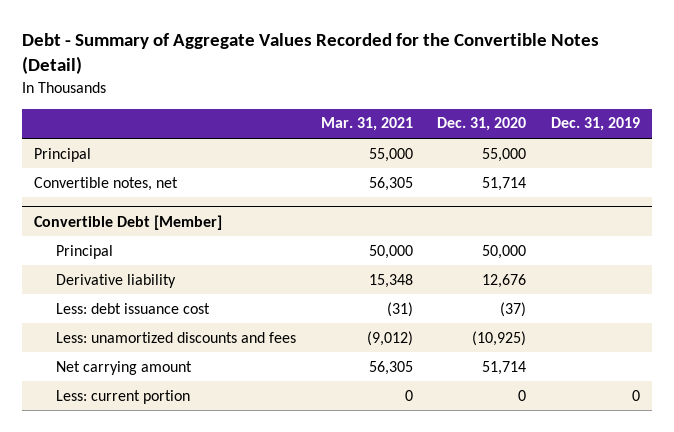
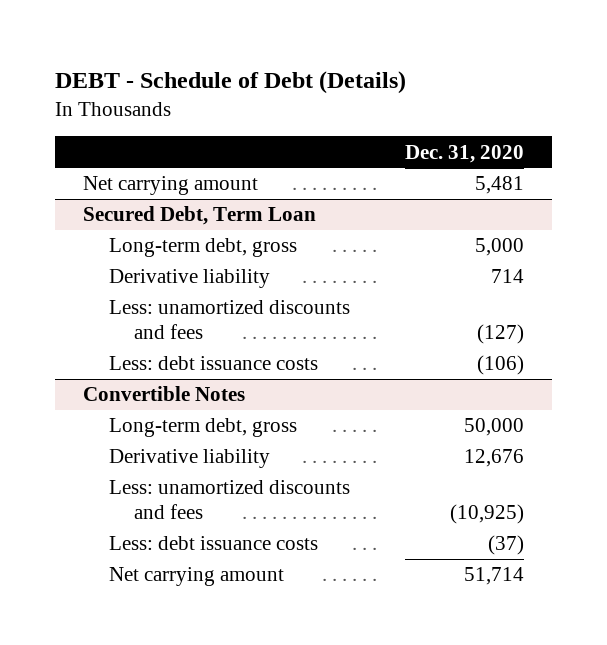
[21,33,599,75] Debt - Summary of Aggregate Values Recorded for the Convertible Notes (Detail) -> [55,70,407,94] DEBT - Schedule of Debt (Details)
[320,117,413,132] Mar. 31, 2021 -> none
[551,117,641,132] Dec. 31, 2019 -> none
[34,147,92,162] Principal -> none
[34,176,179,191] Convertible notes, net -> none
none -> [82,176,258,196] Net carrying amount
none -> [82,206,316,226] Secured Debt, Term Loan
none -> [108,238,297,258] Long-term debt, gross
none -> [108,269,270,289] Derivative liability
none -> [108,300,350,340] Less: unamortized discounts and fees
none -> [108,356,318,371] Less: debt issuance costs
[34,214,223,230] Convertible Debt [Member] -> [82,386,245,402] Convertible Notes
[55,244,113,259] Principal -> [108,418,297,438] Long-term debt, gross
[55,302,210,314] Less: debt issuance cost -> none
none -> [108,536,318,551] Less: debt issuance costs
[55,389,190,404] Less: current portion -> none

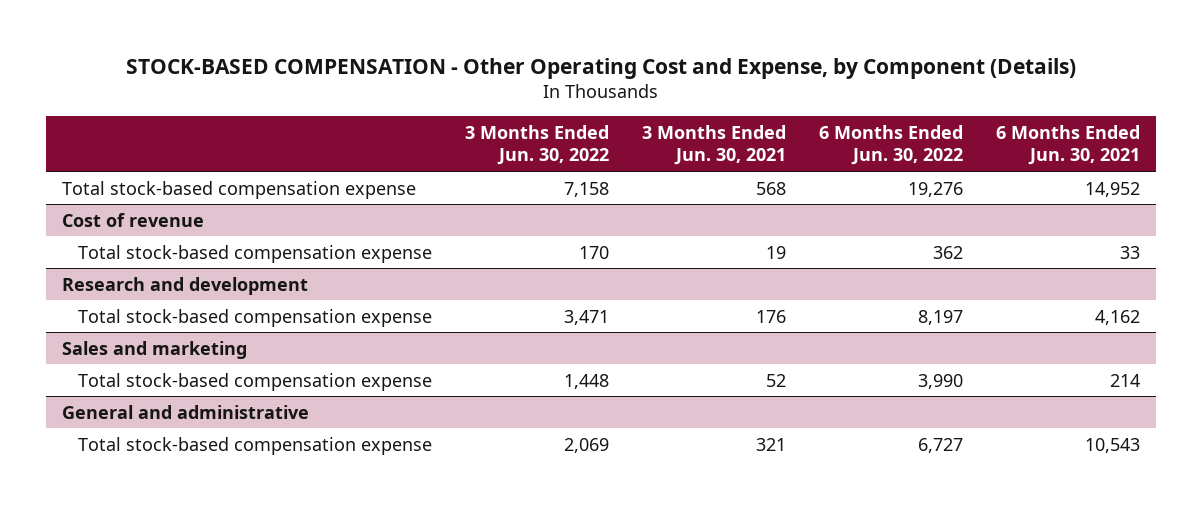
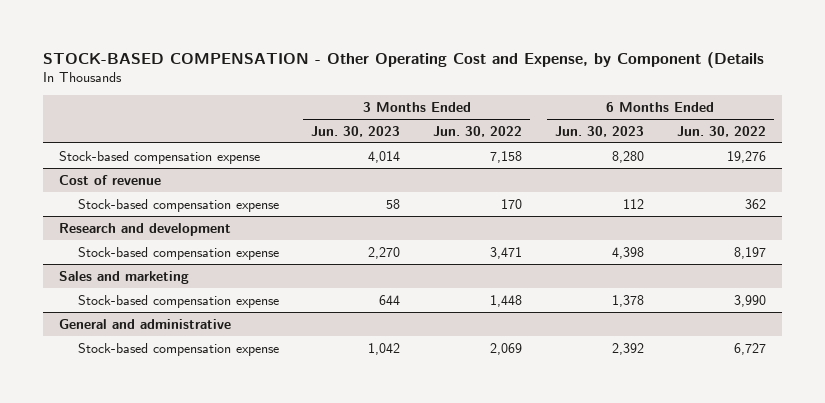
[125,57,1076,79] STOCK-BASED COMPENSATION - Other Operating Cost and Expense, by Component (Details) -> [42,51,764,68] STOCK-BASED COMPENSATION - Other Operating Cost and Expense, by Component (Details
[641,125,786,166] 3 Months Ended Jun. 30, 2021 -> none
[995,125,1140,166] 6 Months Ended Jun. 30, 2021 -> none
none -> [311,125,401,137] Jun. 30, 2023
none -> [554,125,644,137] Jun. 30, 2023
[62,180,417,199] Total stock-based compensation expense -> [59,150,261,164] Stock-based compensation expense
[78,244,433,263] Total stock-based compensation expense -> [77,198,279,212] Stock-based compensation expense
[78,308,433,327] Total stock-based compensation expense -> [77,246,279,260] Stock-based compensation expense
[78,372,433,391] Total stock-based compensation expense -> [77,294,279,308] Stock-based compensation expense
[78,436,433,455] Total stock-based compensation expense -> [77,342,279,356] Stock-based compensation expense

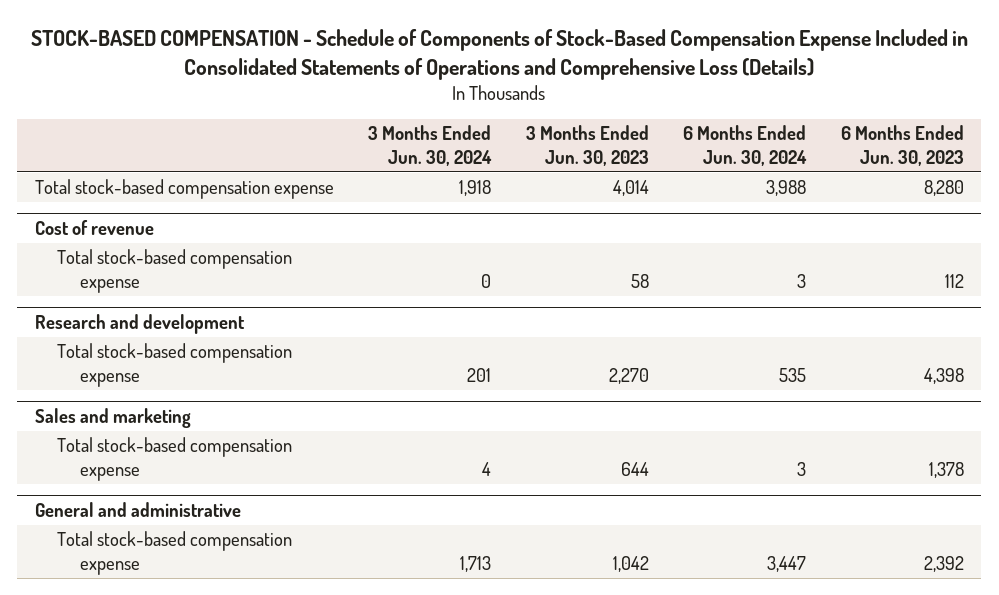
[42,51,764,68] STOCK-BASED COMPENSATION - Other Operating Cost and Expense, by Component (Details -> [31,29,969,81] STOCK-BASED COMPENSATION - Schedule of Components of Stock-Based Compensation Expense Included in Consolidated Statements of Operations and Comprehensive Loss (Details)
[433,125,523,137] Jun. 30, 2022 -> none
[676,125,766,137] Jun. 30, 2022 -> none
none -> [368,125,493,167] 3 Months Ended Jun. 30, 2024
none -> [683,125,808,167] 6 Months Ended Jun. 30, 2024
[59,150,261,164] Stock-based compensation expense -> [34,179,334,200] Total stock-based compensation expense
[77,198,279,212] Stock-based compensation expense -> [57,249,293,294] Total stock-based compensation expense
[77,246,279,260] Stock-based compensation expense -> [57,343,293,388] Total stock-based compensation expense
[77,294,279,308] Stock-based compensation expense -> [57,437,293,482] Total stock-based compensation expense
[77,342,279,356] Stock-based compensation expense -> [57,531,293,576] Total stock-based compensation expense

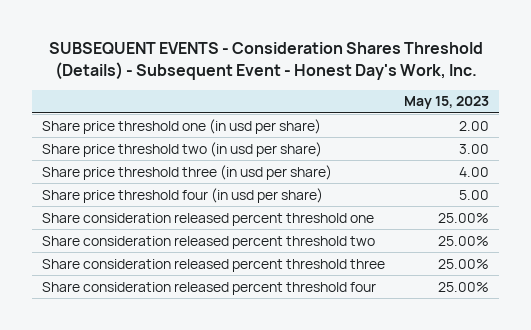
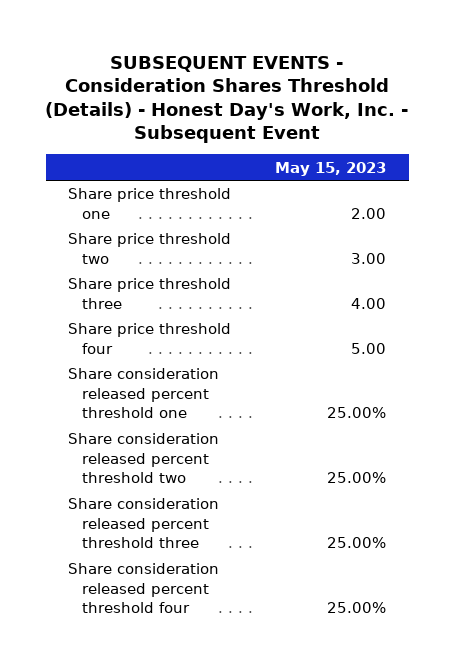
[48,41,483,80] SUBSEQUENT EVENTS - Consideration Shares Threshold (Details) - Subsequent Event - Honest Day's Work, Inc. -> [45,55,409,144] SUBSEQUENT EVENTS - Consideration Shares Threshold (Details) - Honest Day's Work, Inc. - Subsequent Event
[41,118,321,134] Share price threshold one (in usd per share) -> [67,188,231,219] Share price threshold one
[41,141,322,157] Share price threshold two (in usd per share) -> [67,233,231,264] Share price threshold two
[41,164,332,180] Share price threshold three (in usd per share) -> [67,278,231,309] Share price threshold three
[41,187,323,203] Share price threshold four (in usd per share) -> [67,323,231,354] Share price threshold four

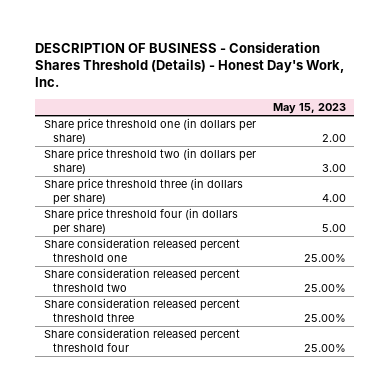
[45,55,409,144] SUBSEQUENT EVENTS - Consideration Shares Threshold (Details) - Honest Day's Work, Inc. - Subsequent Event -> [35,41,345,88] DESCRIPTION OF BUSINESS - Consideration Shares Threshold (Details) - Honest Day's Work, Inc.
[67,188,231,219] Share price threshold one -> [43,118,256,145] Share price threshold one (in dollars per share)
[67,233,231,264] Share price threshold two -> [43,148,256,175] Share price threshold two (in dollars per share)
[67,278,231,309] Share price threshold three -> [43,178,243,206] Share price threshold three (in dollars per share)
[67,323,231,354] Share price threshold four -> [43,208,238,236] Share price threshold four (in dollars per share)

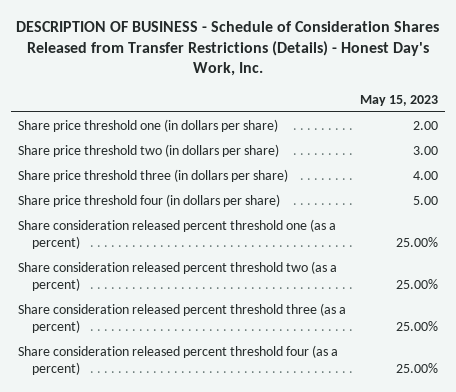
[35,41,345,88] DESCRIPTION OF BUSINESS - Consideration Shares Threshold (Details) - Honest Day's Work, Inc. -> [16,20,440,77] DESCRIPTION OF BUSINESS - Schedule of Consideration Shares Released from Transfer Restrictions (Details) - Honest Day's Work, Inc.
[43,238,240,263] Share consideration released percent threshold one -> [18,218,337,249] Share consideration released percent threshold one (as a percent)
[43,268,240,293] Share consideration released percent threshold two -> [18,260,338,291] Share consideration released percent threshold two (as a percent)
[43,298,240,323] Share consideration released percent threshold three -> [18,302,347,333] Share consideration released percent threshold three (as a percent)
[43,328,240,353] Share consideration released percent threshold four -> [18,344,339,375] Share consideration released percent threshold four (as a percent)

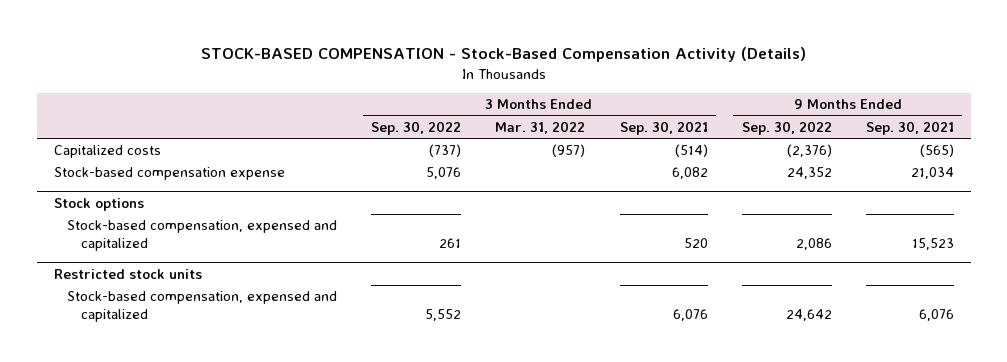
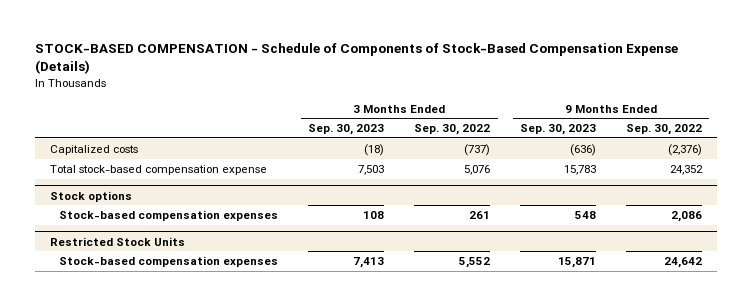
[200,47,806,63] STOCK-BASED COMPENSATION - Stock-Based Compensation Activity (Details) -> [34,42,678,75] STOCK-BASED COMPENSATION - Schedule of Components of Stock-Based Compensation Expense (Details)
[495,120,586,134] Mar. 31, 2022 -> none
[619,120,708,135] Sep. 30, 2021 -> none
[865,120,954,135] Sep. 30, 2021 -> none
none -> [308,124,385,136] Sep. 30, 2023
none -> [520,124,597,136] Sep. 30, 2023
[53,167,285,181] Stock-based compensation expense -> [49,164,267,175] Total stock-based compensation expense
[67,220,338,251] Stock-based compensation, expensed and capitalized -> [59,209,279,221] Stock-based compensation expenses
[53,268,202,279] Restricted stock units -> [49,236,185,246] Restricted Stock Units
[67,291,338,322] Stock-based compensation, expensed and capitalized -> [59,255,279,267] Stock-based compensation expenses

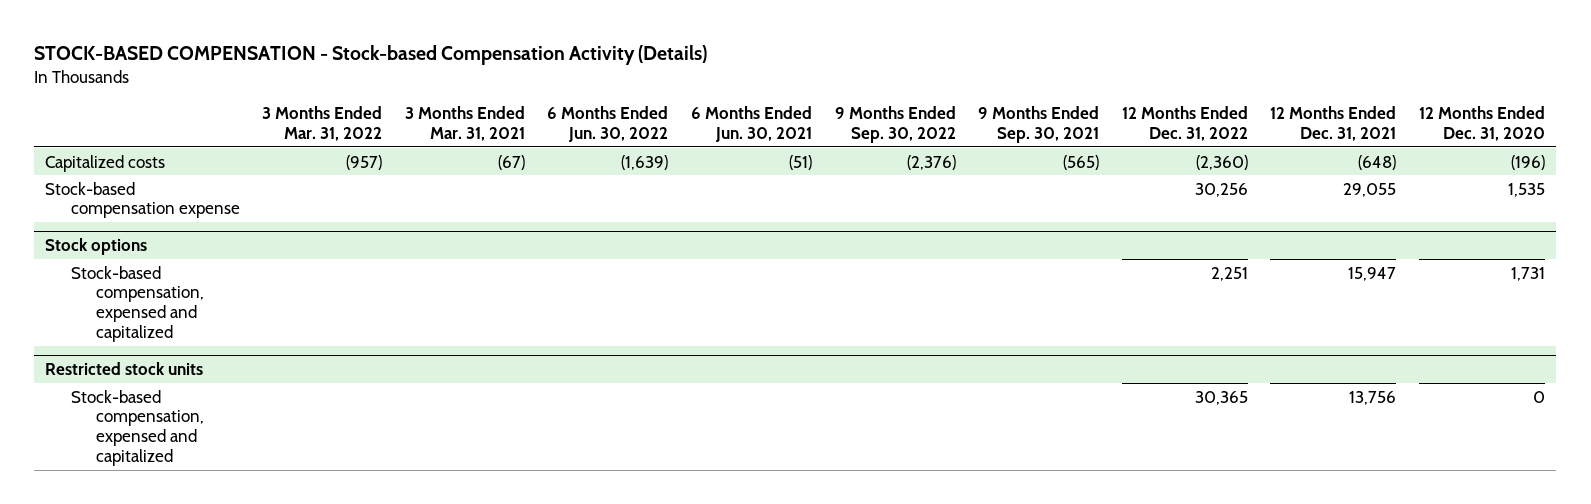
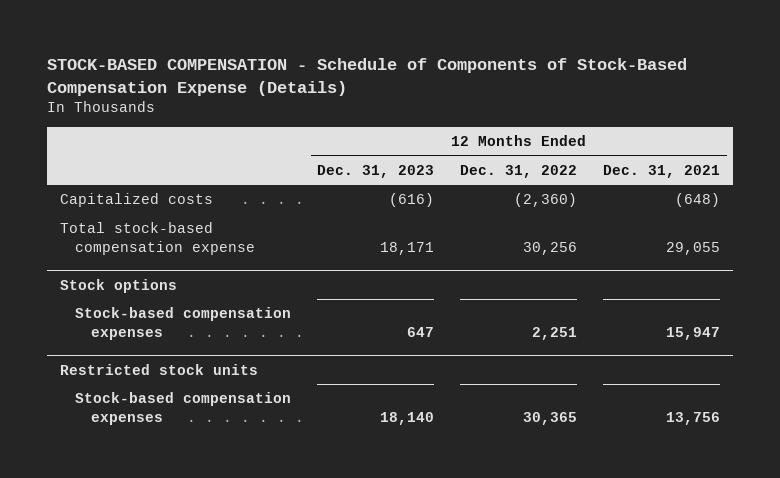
[34,45,708,66] STOCK-BASED COMPENSATION - Stock-based Compensation Activity (Details) -> [46,57,687,96] STOCK-BASED COMPENSATION - Schedule of Components of Stock-Based Compensation Expense (Details)
[262,106,383,141] 3 Months Ended Mar. 31, 2022 -> none
[404,106,525,141] 3 Months Ended Mar. 31, 2021 -> none
[547,106,669,142] 6 Months Ended Jun. 30, 2022 -> none
[691,106,813,142] 6 Months Ended Jun. 30, 2021 -> none
[834,106,956,143] 9 Months Ended Sep. 30, 2022 -> none
[978,106,1100,143] 9 Months Ended Sep. 30, 2021 -> none
[1419,106,1546,141] 12 Months Ended Dec. 31, 2020 -> none
none -> [317,164,435,178] Dec. 31, 2023
[45,181,240,219] Stock-based compensation expense -> [59,222,256,255] Total stock-based compensation expense
[70,265,204,342] Stock-based compensation, expensed and capitalized -> [75,307,292,340] Stock-based compensation expenses
[70,389,204,466] Stock-based compensation, expensed and capitalized -> [75,392,292,425] Stock-based compensation expenses

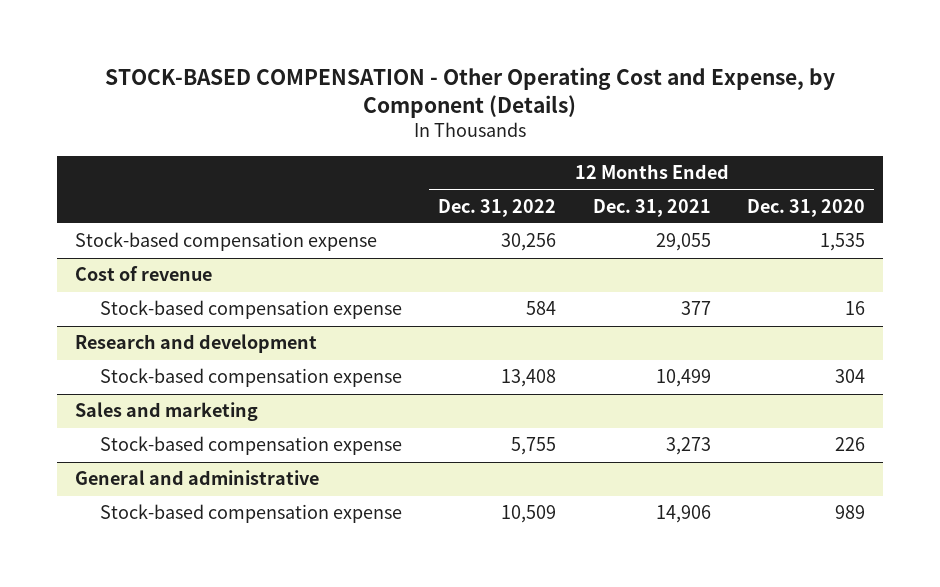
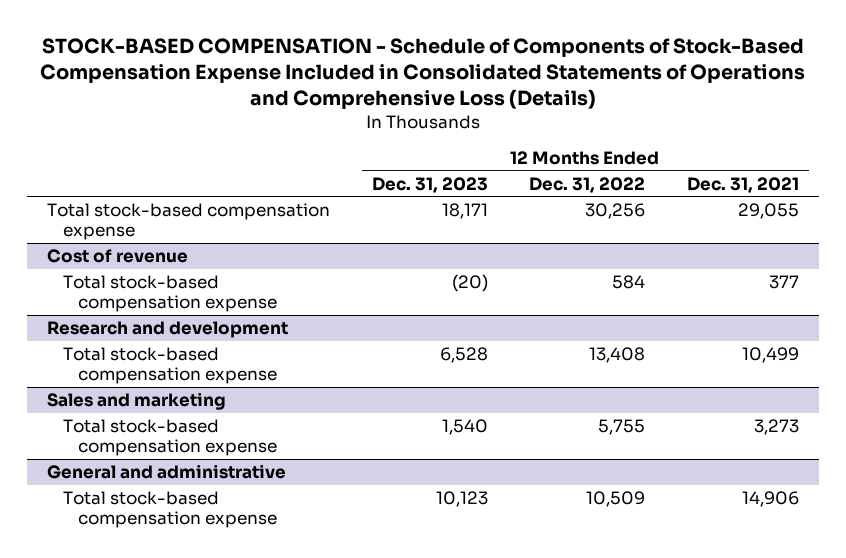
[105,66,836,119] STOCK-BASED COMPENSATION - Other Operating Cost and Expense, by Component (Details) -> [40,37,806,110] STOCK-BASED COMPENSATION - Schedule of Components of Stock-Based Compensation Expense Included in Consolidated Statements of Operations and Comprehensive Loss (Details)
[746,198,865,217] Dec. 31, 2020 -> none
none -> [371,176,488,193] Dec. 31, 2023
[75,232,378,252] Stock-based compensation expense -> [47,202,331,241] Total stock-based compensation expense
[99,300,402,320] Stock-based compensation expense -> [62,274,277,313] Total stock-based compensation expense
[99,368,402,388] Stock-based compensation expense -> [62,346,277,385] Total stock-based compensation expense
[99,436,402,456] Stock-based compensation expense -> [62,418,277,457] Total stock-based compensation expense
[99,504,402,524] Stock-based compensation expense -> [62,490,277,529] Total stock-based compensation expense

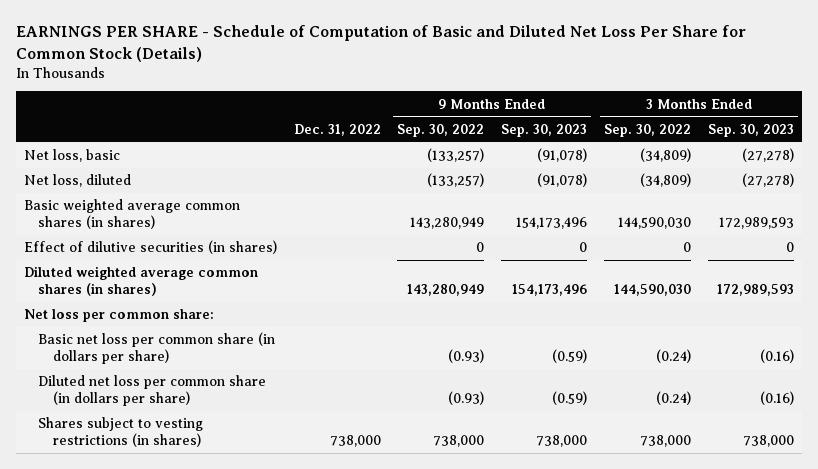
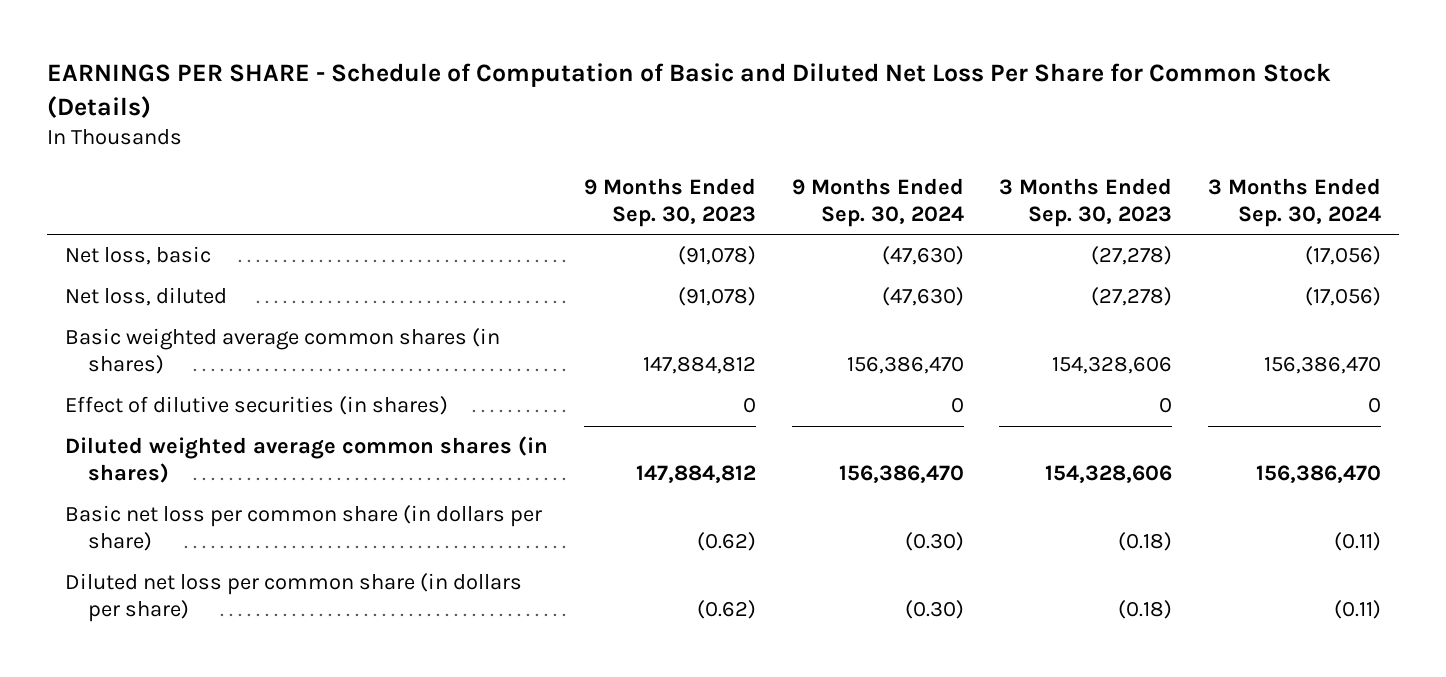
[293,124,381,137] Dec. 31, 2022 -> none
[397,124,485,138] Sep. 30, 2022 -> none
[603,124,691,138] Sep. 30, 2022 -> none
none -> [791,177,964,227] 9 Months Ended Sep. 30, 2024
none -> [1208,177,1382,227] 3 Months Ended Sep. 30, 2024
[516,217,588,230] 154,173,496 -> [642,356,756,375] 147,884,812
[718,217,794,230] 172,989,593 -> [1052,356,1173,375] 154,328,606
[23,309,214,323] Net loss per common share: -> none
[38,417,204,448] Shares subject to vesting restrictions (in shares) -> none
[512,284,588,297] 154,173,496 -> [635,465,756,484] 147,884,812
[716,284,794,297] 172,989,593 -> [1045,465,1173,484] 154,328,606
[552,349,588,364] (0.59) -> [696,532,756,552] (0.62)
[759,349,794,364] (0.16) -> [1118,532,1173,552] (0.18)
[552,391,588,406] (0.59) -> [696,600,756,620] (0.62)
[759,391,794,406] (0.16) -> [1118,600,1173,620] (0.18)

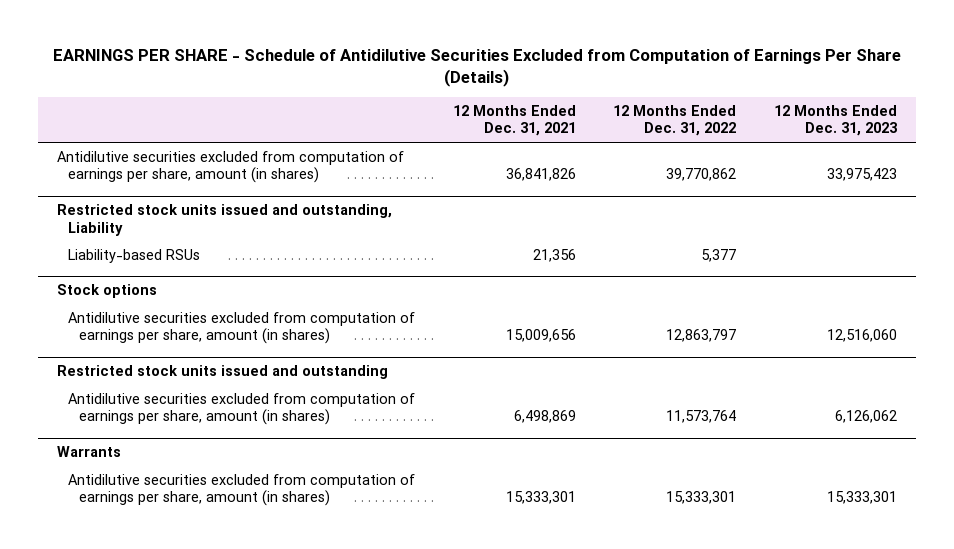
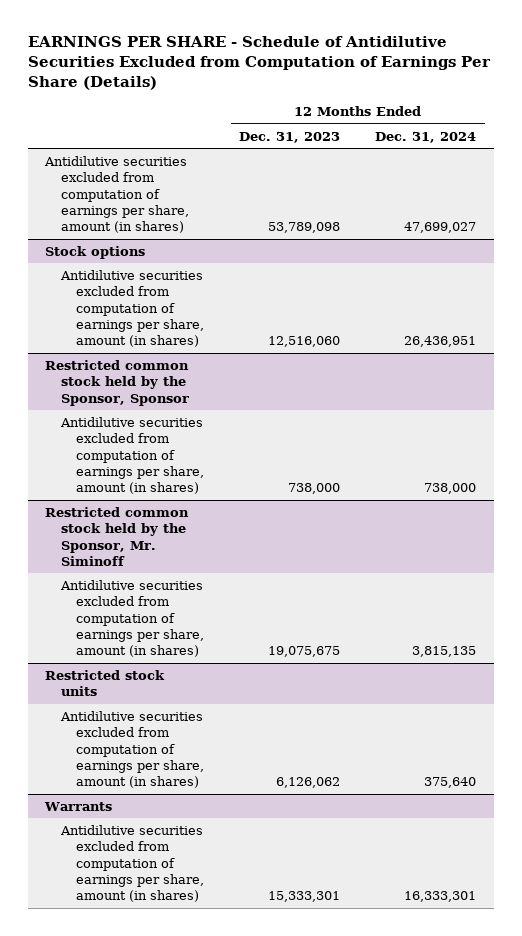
[452,105,576,137] 12 Months Ended Dec. 31, 2021 -> none
[613,105,737,137] 12 Months Ended Dec. 31, 2022 -> none
none -> [375,131,477,143] Dec. 31, 2024
[57,204,393,236] Restricted stock units issued and outstanding, Liability -> none
[68,248,201,263] Liability-based RSUs -> none
[827,167,898,181] 33,975,423 -> [268,222,341,234] 53,789,098
none -> [45,359,190,406] Restricted common stock held by the Sponsor, Sponsor
none -> [59,416,205,495] Antidilutive securities excluded from computation of earnings per share, amount (in shares)
none -> [45,506,190,566] Restricted common stock held by the Sponsor, Mr. Siminoff
none -> [59,579,205,658] Antidilutive securities excluded from computation of earnings per share, amount (in shares)
[57,365,389,380] Restricted stock units issued and outstanding -> [45,669,166,697] Restricted stock units

